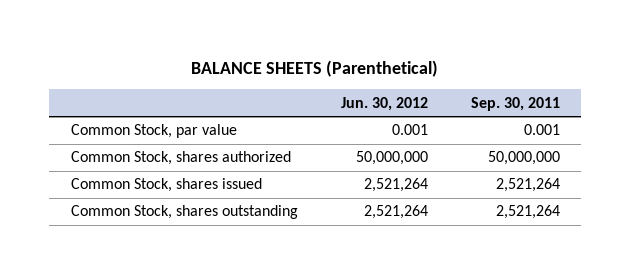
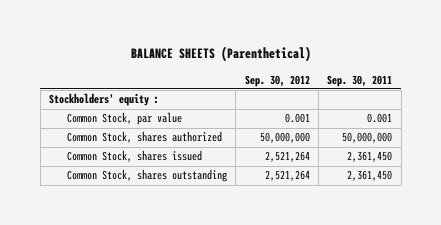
[340,96,428,111] Jun. 30, 2012 -> none
none -> [244,74,310,87] Sep. 30, 2012
none -> [49,93,160,107] Stockholders' equity :
[495,178,560,193] 2,521,264 -> [347,151,393,163] 2,361,450
[495,205,560,220] 2,521,264 -> [347,170,393,182] 2,361,450

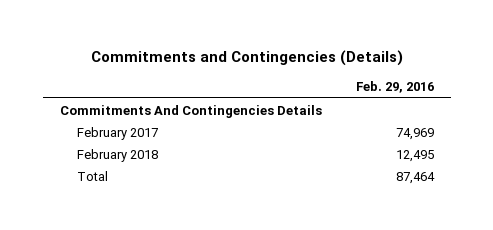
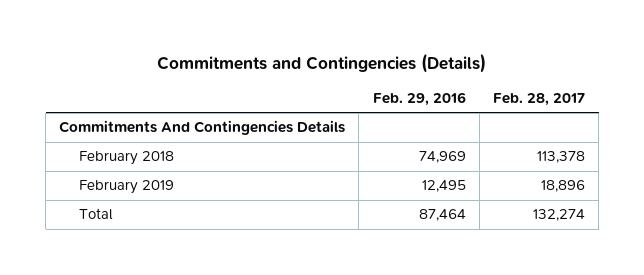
none -> [493,93,586,107] Feb. 28, 2017
[77,126,159,140] February 2017 -> [79,151,175,166] February 2018
[77,148,159,162] February 2018 -> [79,180,175,195] February 2019

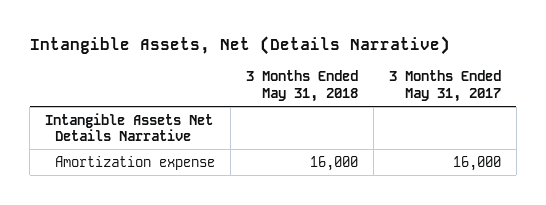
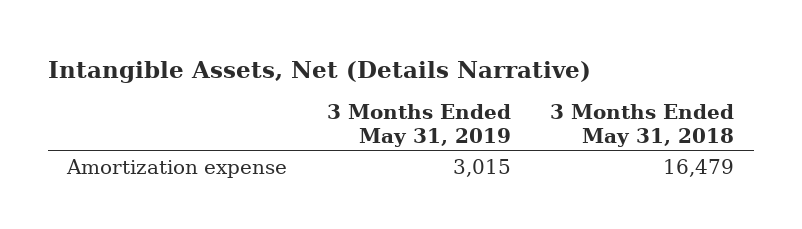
[389,70,502,102] 3 Months Ended May 31, 2017 -> none
none -> [326,103,511,148] 3 Months Ended May 31, 2019
[45,112,214,142] Intangible Assets Net Details Narrative -> none
[310,155,359,171] 16,000 -> [663,158,735,177] 16,479

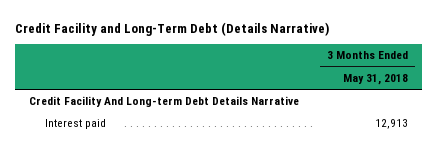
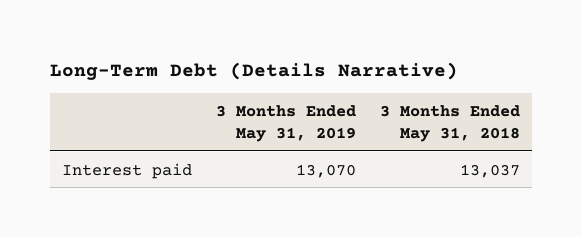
[14,21,329,36] Credit Facility and Long-Term Debt (Details Narrative) -> [49,62,458,81] Long-Term Debt (Details Narrative)
none -> [215,104,356,142] 3 Months Ended May 31, 2019
[29,96,300,108] Credit Facility And Long-term Debt Details Narrative -> none
[375,119,409,130] 12,913 -> [459,163,520,178] 13,037

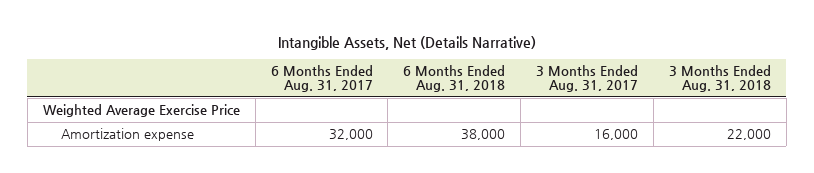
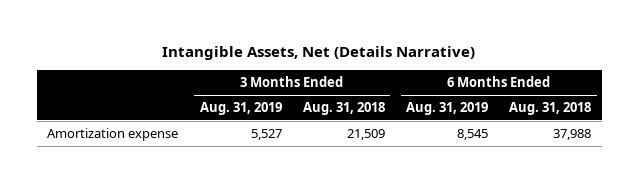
[270,64,373,93] 6 Months Ended Aug. 31, 2017 -> none
[536,64,639,93] 3 Months Ended Aug. 31, 2017 -> none
none -> [199,102,282,116] Aug. 31, 2019
none -> [406,102,489,116] Aug. 31, 2019
[42,104,240,118] Weighted Average Exercise Price -> none
[461,129,506,141] 38,000 -> [553,129,592,141] 37,988
[726,129,771,141] 22,000 -> [346,129,385,141] 21,509

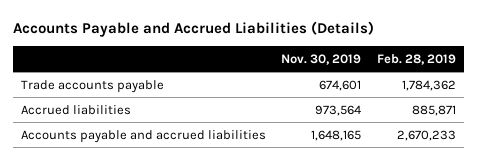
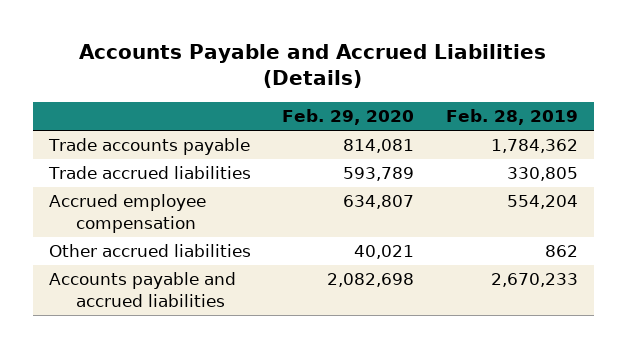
[281,53,362,65] Nov. 30, 2019 -> none
none -> [282,109,415,126] Feb. 29, 2020
[20,104,131,115] Accrued liabilities -> [47,166,251,180] Trade accrued liabilities
[411,104,456,116] 885,871 -> [506,167,578,182] 330,805
none -> [48,194,206,233] Accrued employee compensation
none -> [48,244,251,258] Other accrued liabilities

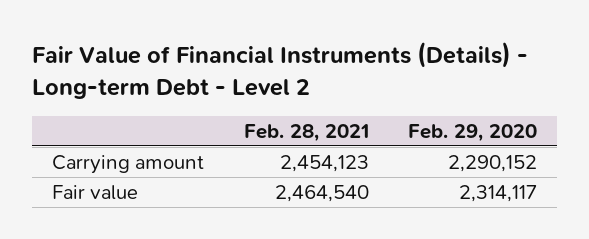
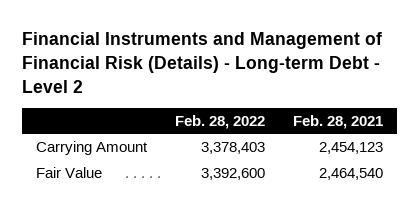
[31,42,528,100] Fair Value of Financial Instruments (Details) - Long-term Debt - Level 2 -> [21,32,382,93] Financial Instruments and Management of Financial Risk (Details) - Long-term Debt - Level 2
[408,123,538,142] Feb. 29, 2020 -> none
none -> [174,114,265,129] Feb. 28, 2022
[51,154,204,174] Carrying amount -> [35,141,148,156] Carrying Amount
[51,184,138,200] Fair value -> [35,167,102,179] Fair Value

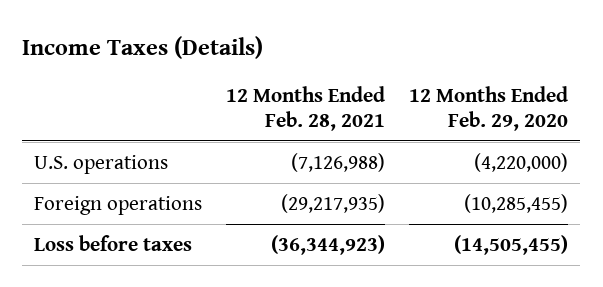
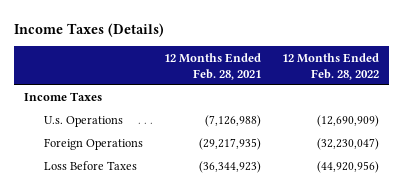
[409,86,569,131] 12 Months Ended Feb. 29, 2020 -> none
none -> [281,52,379,80] 12 Months Ended Feb. 28, 2022
none -> [24,92,103,102] Income Taxes
[34,154,169,174] U.S. operations -> [43,116,123,128] U.s. Operations
[34,195,203,215] Foreign operations -> [43,138,143,151] Foreign Operations
[34,234,193,251] Loss before taxes -> [43,161,137,171] Loss Before Taxes

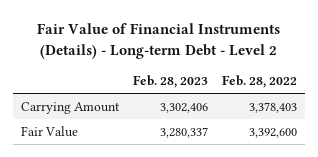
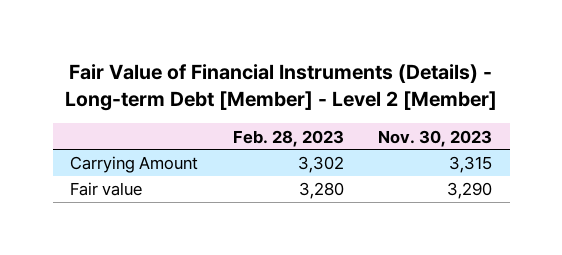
[37,23,281,59] Fair Value of Financial Instruments (Details) - Long-term Debt - Level 2 -> [65,64,498,112] Fair Value of Financial Instruments (Details) - Long-term Debt [Member] - Level 2 [Member]
[222,74,298,88] Feb. 28, 2022 -> none
none -> [378,129,493,147] Nov. 30, 2023
[160,103,209,114] 3,302,406 -> [297,156,344,174] 3,302
[20,126,78,138] Fair Value -> [69,182,142,197] Fair value
[160,127,209,139] 3,280,337 -> [298,182,344,200] 3,280

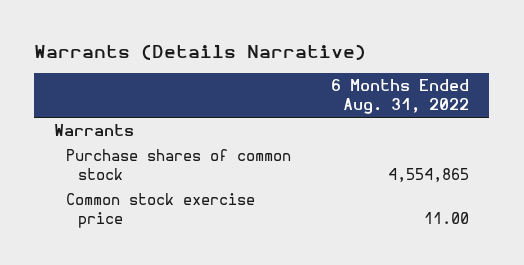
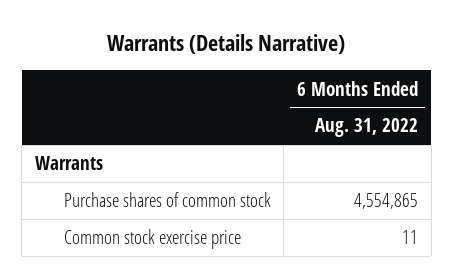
[424,212,470,225] 11.00 -> [402,230,419,245] 11

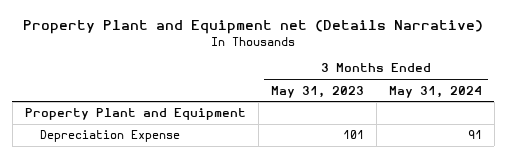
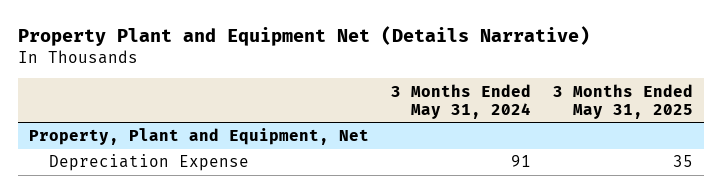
[23,20,484,35] Property Plant and Equipment net (Details Narrative) -> [17,25,590,46] Property Plant and Equipment Net (Details Narrative)
[270,85,364,98] May 31, 2023 -> none
none -> [552,83,693,119] 3 Months Ended May 31, 2025
[24,108,246,121] Property Plant and Equipment -> [28,128,369,146] Property, Plant and Equipment, Net

